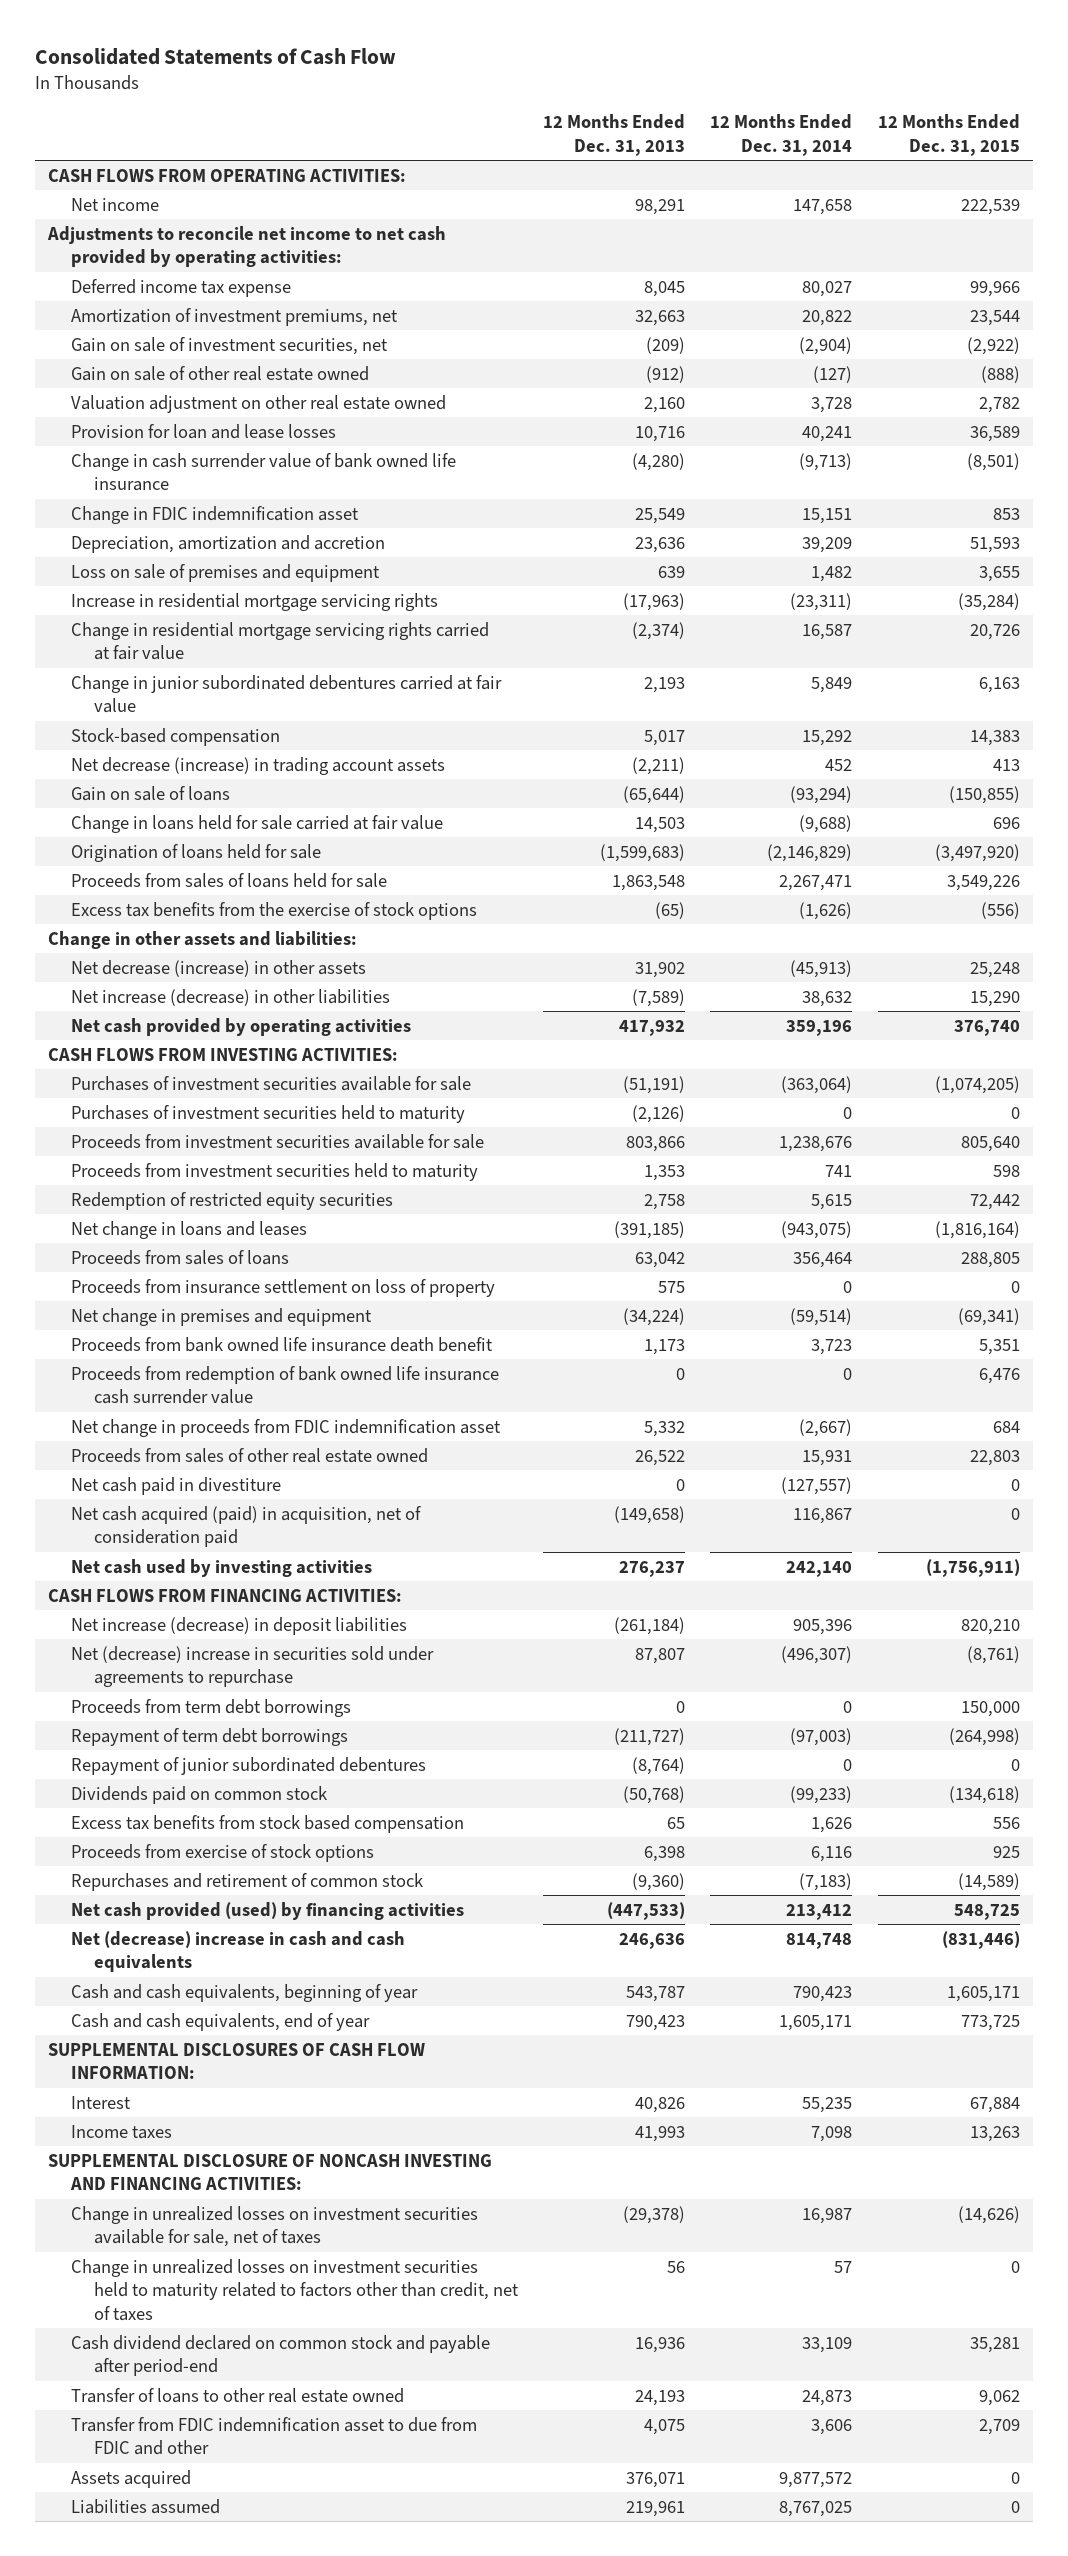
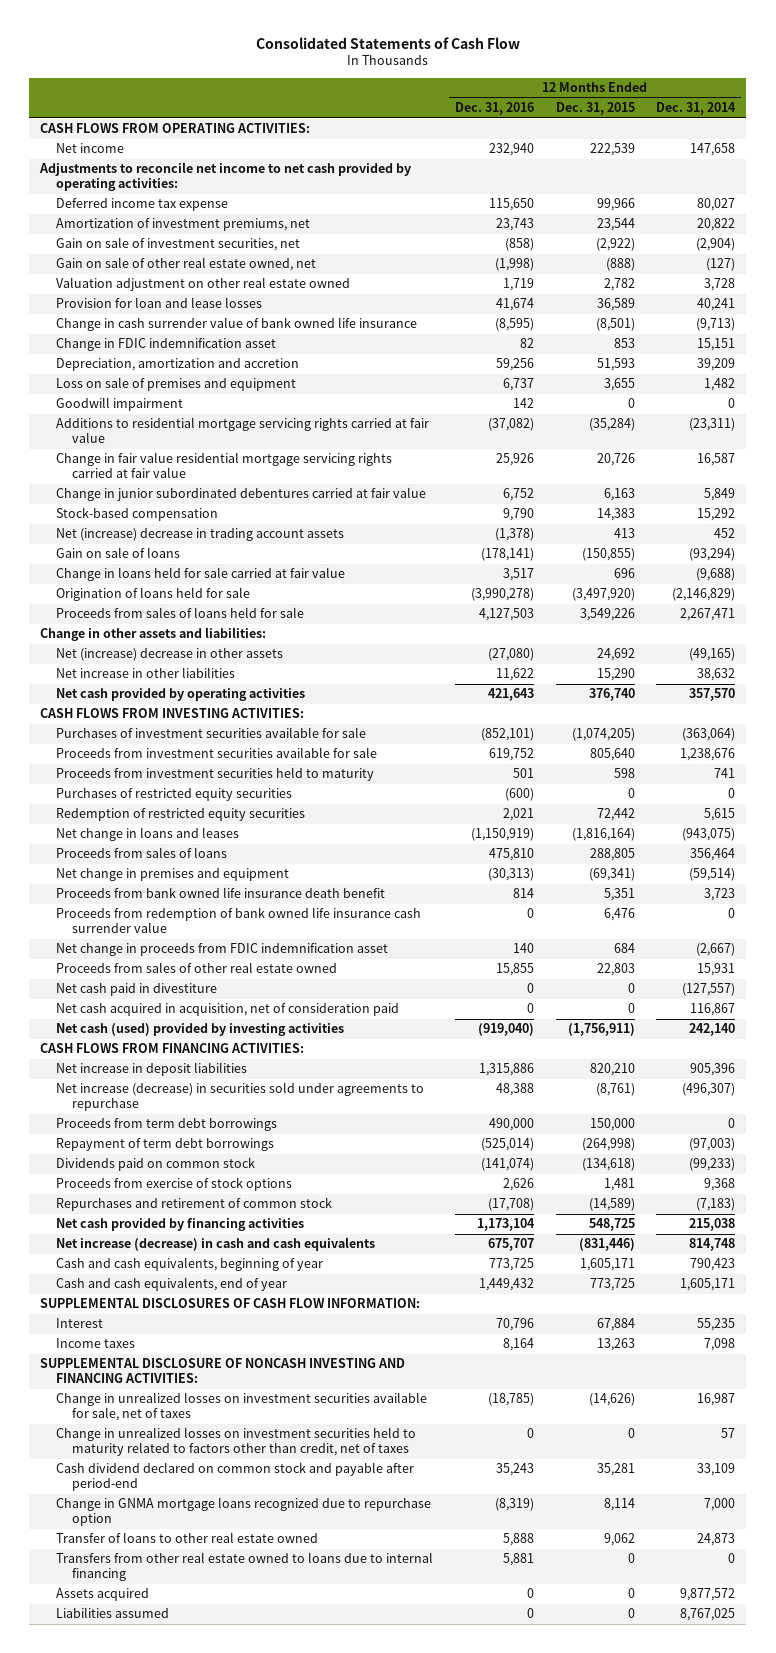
[543,114,686,156] 12 Months Ended Dec. 31, 2013 -> none
none -> [454,102,534,116] Dec. 31, 2016
[70,365,369,381] Gain on sale of other real estate owned -> [56,257,317,272] Gain on sale of other real estate owned, net
none -> [56,397,184,412] Goodwill impairment
[70,592,438,611] Increase in residential mortgage servicing rights -> [56,417,430,444] Additions to residential mortgage servicing rights carried at fair value
[70,621,489,661] Change in residential mortgage servicing rights carried at fair value -> [56,452,393,479] Change in fair value residential mortgage servicing rights carried at fair value
[70,756,445,775] Net decrease (increase) in trading account assets -> [56,528,345,542] Net (increase) decrease in trading account assets
[70,901,477,920] Excess tax benefits from the exercise of stock options -> none
[70,959,366,977] Net decrease (increase) in other assets -> [56,648,284,662] Net (increase) decrease in other assets
[790,959,853,978] (45,913) -> [689,648,736,662] (49,165)
[969,961,1020,978] 25,248 -> [596,648,635,662] 24,692
[70,988,390,1006] Net increase (decrease) in other liabilities -> [56,667,236,679] Net increase in other liabilities
[786,1019,853,1036] 359,196 -> [689,688,736,702] 357,570
[70,1104,465,1123] Purchases of investment securities held to maturity -> none
none -> [56,788,293,802] Purchases of restricted equity securities
[70,1278,495,1297] Proceeds from insurance settlement on loss of property -> none
[70,1505,421,1548] Net cash acquired (paid) in acquisition, net of consideration paid -> [56,1003,400,1017] Net cash acquired in acquisition, net of consideration paid
[70,1558,372,1577] Net cash used by investing activities -> [56,1023,345,1037] Net cash (used) provided by investing activities
[70,1616,407,1635] Net increase (decrease) in deposit liabilities -> [56,1062,248,1077] Net increase in deposit liabilities
[70,1645,434,1688] Net (decrease) increase in securities sold under agreements to repurchase -> [56,1082,425,1112] Net increase (decrease) in securities sold under agreements to repurchase
[70,1756,426,1775] Repayment of junior subordinated debentures -> none
[70,1814,464,1833] Excess tax benefits from stock based compensation -> none
[811,1845,853,1862] 6,116 -> [704,1178,736,1192] 9,368
[992,1845,1020,1858] 925 -> [603,1178,635,1192] 1,481
[70,1901,464,1920] Net cash provided (used) by financing activities -> [56,1218,305,1232] Net cash provided by financing activities
[786,1903,853,1920] 213,412 -> [689,1218,736,1232] 215,038
[70,1930,405,1973] Net (decrease) increase in cash and cash equivalents -> [56,1237,376,1252] Net increase (decrease) in cash and cash equivalents
none -> [56,1497,432,1527] Change in GNMA mortgage loans recognized due to repurchase option
[70,2416,477,2456] Transfer from FDIC indemnification asset to due from FDIC and other -> none
none -> [56,1552,434,1582] Transfers from other real estate owned to loans due to internal financing

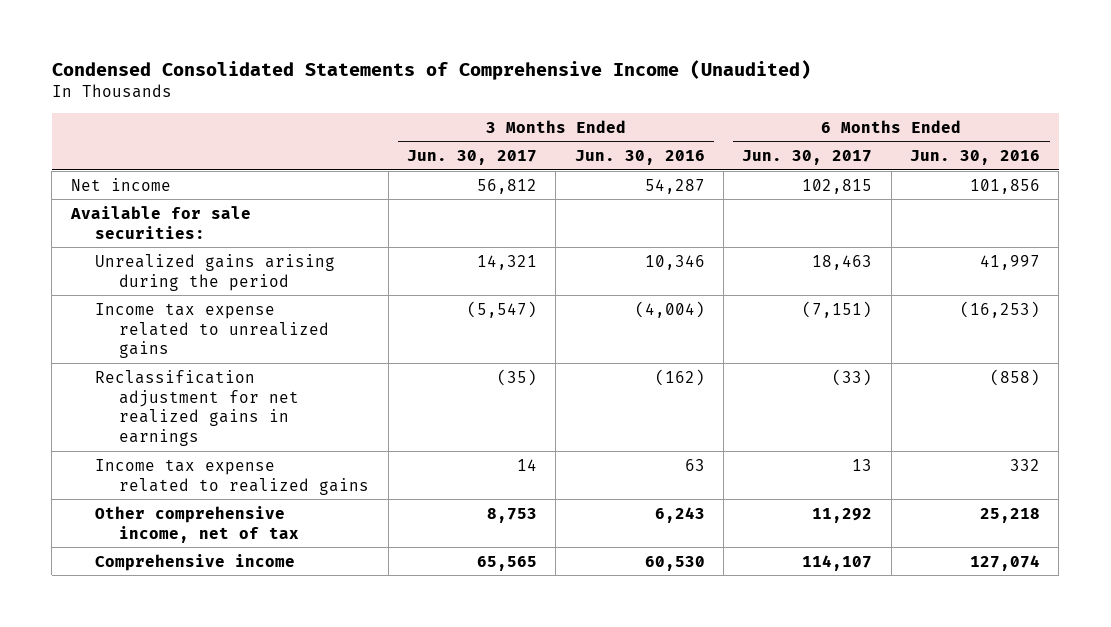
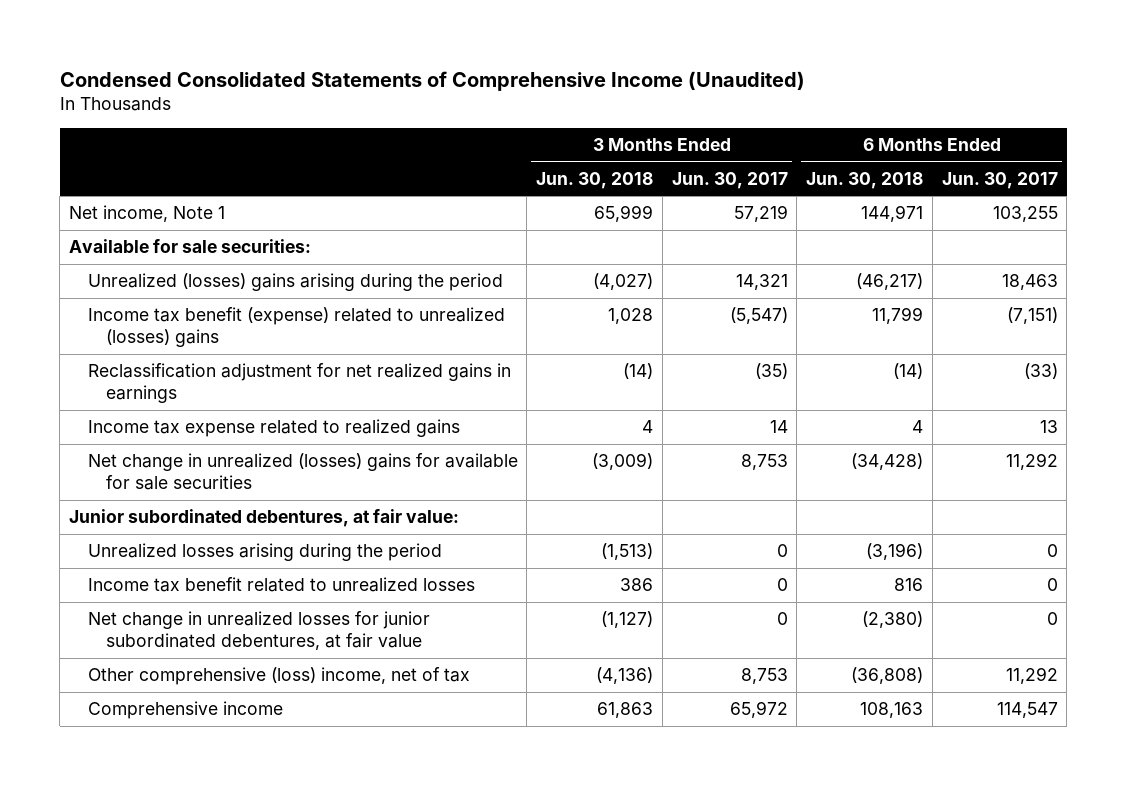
[574,150,705,166] Jun. 30, 2016 -> none
[910,150,1041,166] Jun. 30, 2016 -> none
none -> [536,171,654,189] Jun. 30, 2018
none -> [806,171,924,189] Jun. 30, 2018
[70,177,171,191] Net income -> [68,205,225,223] Net income, Note 1
[477,178,538,194] 56,812 -> [733,205,788,223] 57,219
[802,178,873,194] 102,815 -> [992,206,1058,223] 103,255
[95,253,336,291] Unrealized gains arising during the period -> [87,273,503,292] Unrealized (losses) gains arising during the period
[95,302,330,359] Income tax expense related to unrealized gains -> [87,307,505,348] Income tax benefit (expense) related to unrealized (losses) gains
none -> [87,453,518,491] Net change in unrealized (losses) gains for available for sale securities
none -> [68,509,459,528] Junior subordinated debentures, at fair value:
none -> [87,543,442,562] Unrealized losses arising during the period
none -> [87,577,475,593] Income tax benefit related to unrealized losses
none -> [87,611,430,651] Net change in unrealized losses for junior subordinated debentures, at fair value
[95,505,300,543] Other comprehensive income, net of tax -> [87,667,470,686] Other comprehensive (loss) income, net of tax
[477,555,538,571] 65,565 -> [729,701,788,719] 65,972
[802,554,873,571] 114,107 -> [996,702,1058,719] 114,547

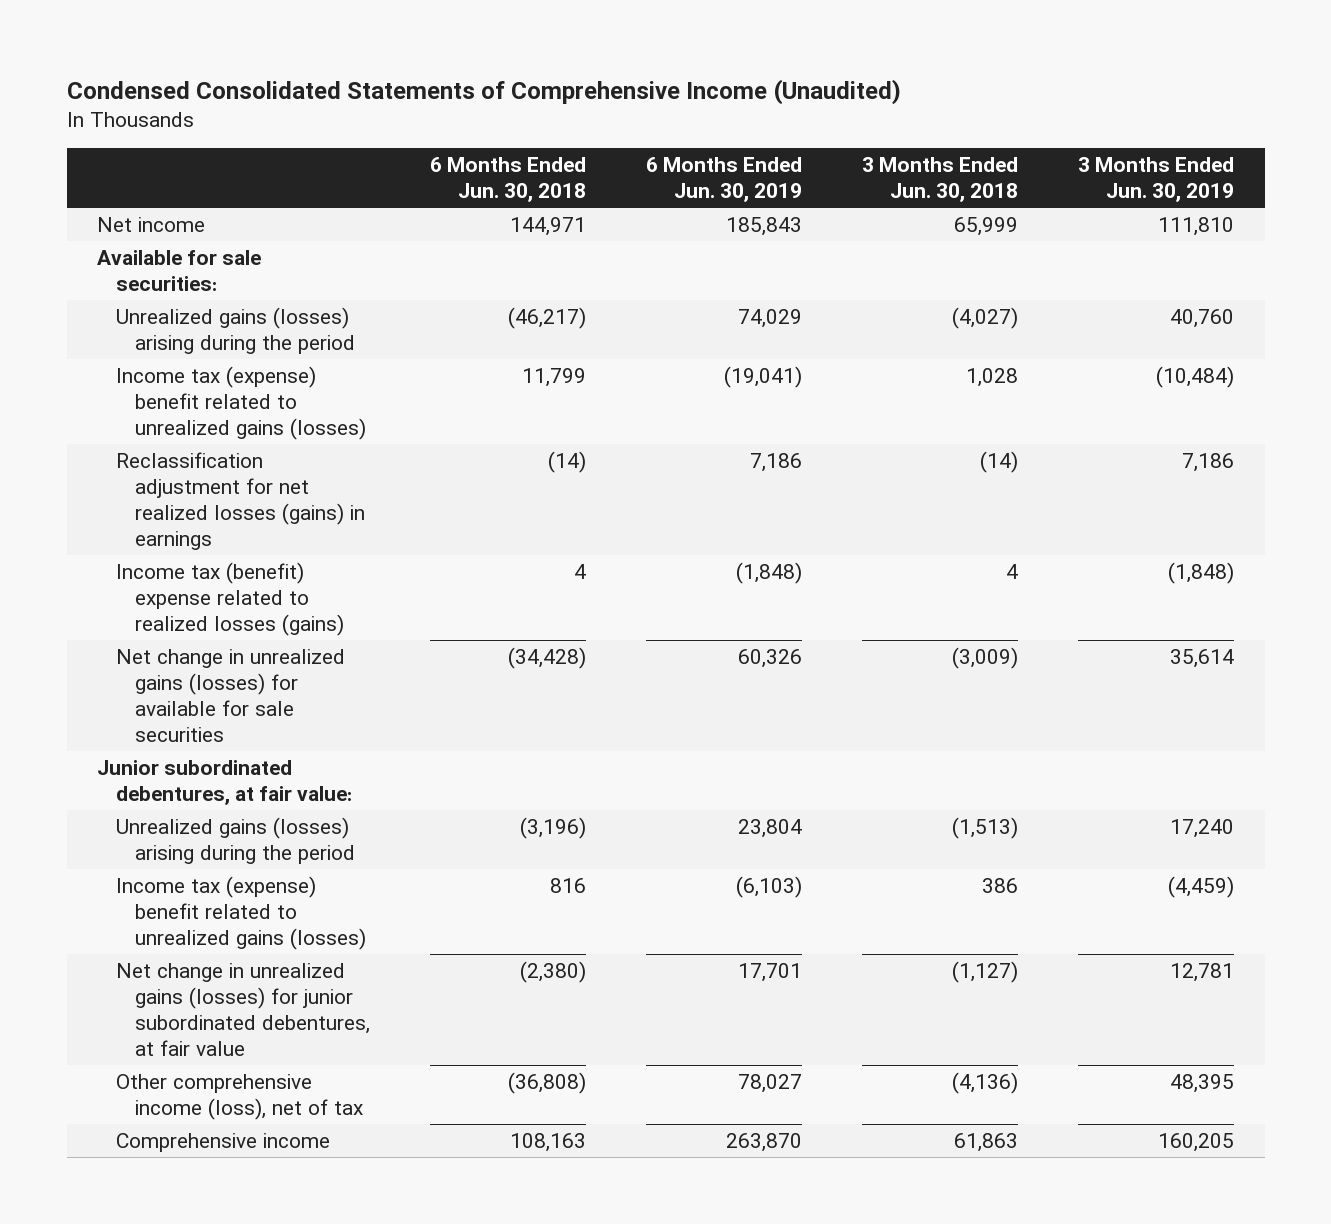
[671,171,788,189] Jun. 30, 2017 -> none
[941,171,1058,189] Jun. 30, 2017 -> none
none -> [646,157,803,203] 6 Months Ended Jun. 30, 2019
none -> [1078,157,1235,203] 3 Months Ended Jun. 30, 2019
[68,205,225,223] Net income, Note 1 -> [96,217,205,233] Net income
[87,273,503,292] Unrealized (losses) gains arising during the period -> [115,307,355,354] Unrealized gains (losses) arising during the period
[87,307,505,348] Income tax benefit (expense) related to unrealized (losses) gains -> [115,366,366,440] Income tax (expense) benefit related to unrealized gains (losses)
[87,363,511,404] Reclassification adjustment for net realized gains in earnings -> [115,452,365,550] Reclassification adjustment for net realized losses (gains) in earnings
[87,419,460,438] Income tax expense related to realized gains -> [115,562,344,636] Income tax (benefit) expense related to realized losses (gains)
[87,453,518,491] Net change in unrealized (losses) gains for available for sale securities -> [115,649,345,742] Net change in unrealized gains (losses) for available for sale securities
[87,543,442,562] Unrealized losses arising during the period -> [115,817,355,864] Unrealized gains (losses) arising during the period
[87,577,475,593] Income tax benefit related to unrealized losses -> [115,876,366,950] Income tax (expense) benefit related to unrealized gains (losses)
[87,611,430,651] Net change in unrealized losses for junior subordinated debentures, at fair value -> [115,963,370,1056] Net change in unrealized gains (losses) for junior subordinated debentures, at fair value
[87,667,470,686] Other comprehensive (loss) income, net of tax -> [115,1074,363,1120] Other comprehensive income (loss), net of tax

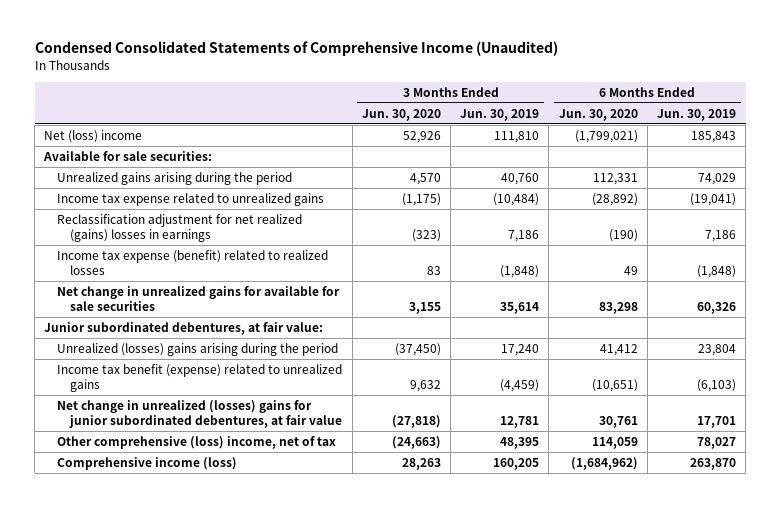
[430,157,587,203] 6 Months Ended Jun. 30, 2018 -> none
[862,157,1019,203] 3 Months Ended Jun. 30, 2018 -> none
none -> [361,108,441,121] Jun. 30, 2020
none -> [558,108,638,121] Jun. 30, 2020
[96,217,205,233] Net income -> [44,129,143,143] Net (loss) income
[115,307,355,354] Unrealized gains (losses) arising during the period -> [57,171,293,185] Unrealized gains arising during the period
[115,366,366,440] Income tax (expense) benefit related to unrealized gains (losses) -> [57,192,325,206] Income tax expense related to unrealized gains
[115,452,365,550] Reclassification adjustment for net realized losses (gains) in earnings -> [57,213,303,243] Reclassification adjustment for net realized (gains) losses in earnings
[115,562,344,636] Income tax (benefit) expense related to realized losses (gains) -> [57,249,329,276] Income tax expense (benefit) related to realized losses
[115,649,345,742] Net change in unrealized gains (losses) for available for sale securities -> [57,285,341,312] Net change in unrealized gains for available for sale securities
[115,817,355,864] Unrealized gains (losses) arising during the period -> [57,342,339,356] Unrealized (losses) gains arising during the period
[115,876,366,950] Income tax (expense) benefit related to unrealized gains (losses) -> [57,363,343,393] Income tax benefit (expense) related to unrealized gains
[115,963,370,1056] Net change in unrealized gains (losses) for junior subordinated debentures, at fair value -> [57,399,343,429] Net change in unrealized (losses) gains for junior subordinated debentures, at fair value
[115,1074,363,1120] Other comprehensive income (loss), net of tax -> [57,435,337,449] Other comprehensive (loss) income, net of tax
[115,1133,330,1153] Comprehensive income -> [57,456,238,470] Comprehensive income (loss)

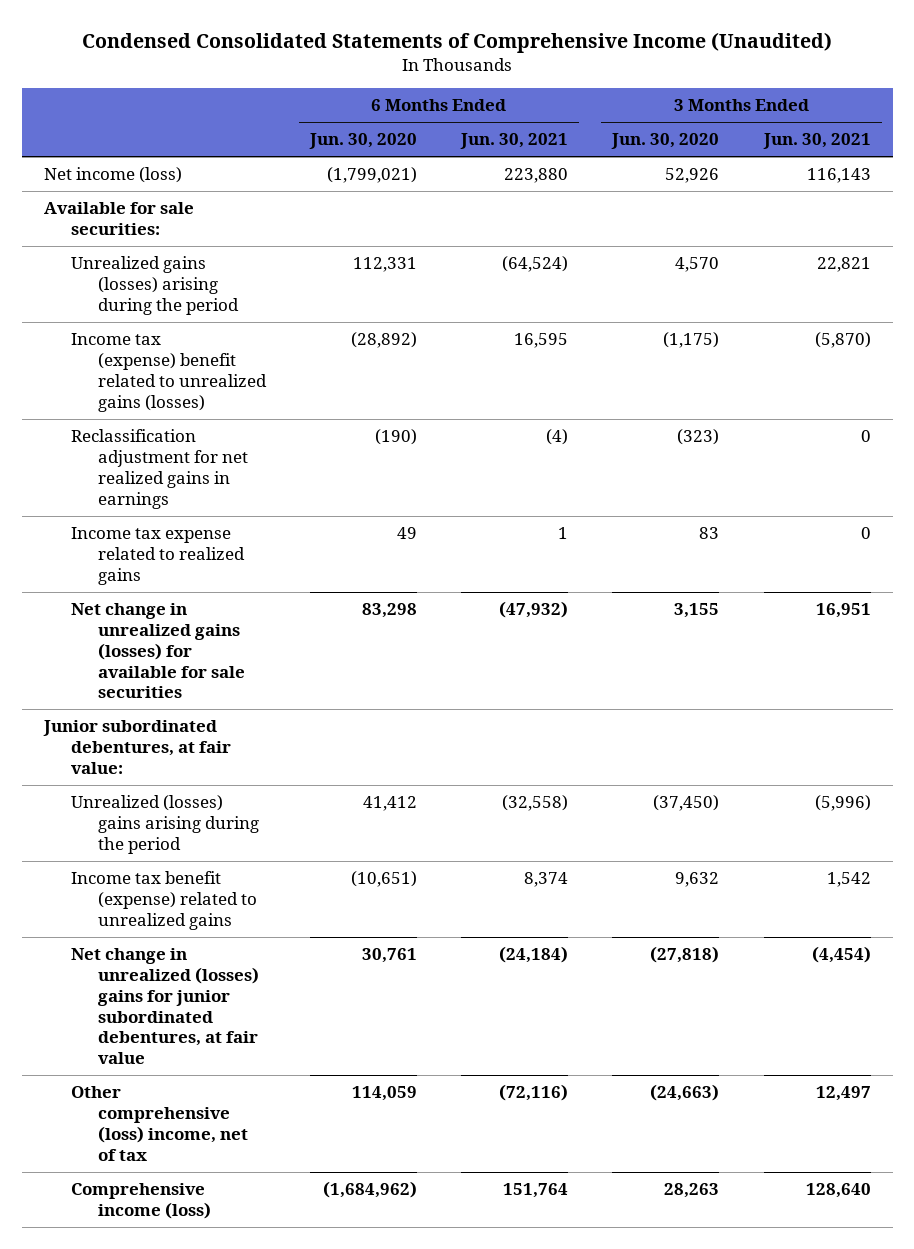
[460,108,540,121] Jun. 30, 2019 -> none
[657,108,737,121] Jun. 30, 2019 -> none
none -> [460,133,569,150] Jun. 30, 2021
none -> [762,133,871,150] Jun. 30, 2021
[44,129,143,143] Net (loss) income -> [43,167,182,184] Net income (loss)
[57,171,293,185] Unrealized gains arising during the period -> [70,256,239,315] Unrealized gains (losses) arising during the period
[57,192,325,206] Income tax expense related to unrealized gains -> [70,333,267,412] Income tax (expense) benefit related to unrealized gains (losses)
[57,213,303,243] Reclassification adjustment for net realized (gains) losses in earnings -> [70,429,248,509] Reclassification adjustment for net realized gains in earnings
[57,249,329,276] Income tax expense (benefit) related to realized losses -> [70,527,245,585] Income tax expense related to realized gains
[57,285,341,312] Net change in unrealized gains for available for sale securities -> [70,603,245,699] Net change in unrealized gains (losses) for available for sale securities

